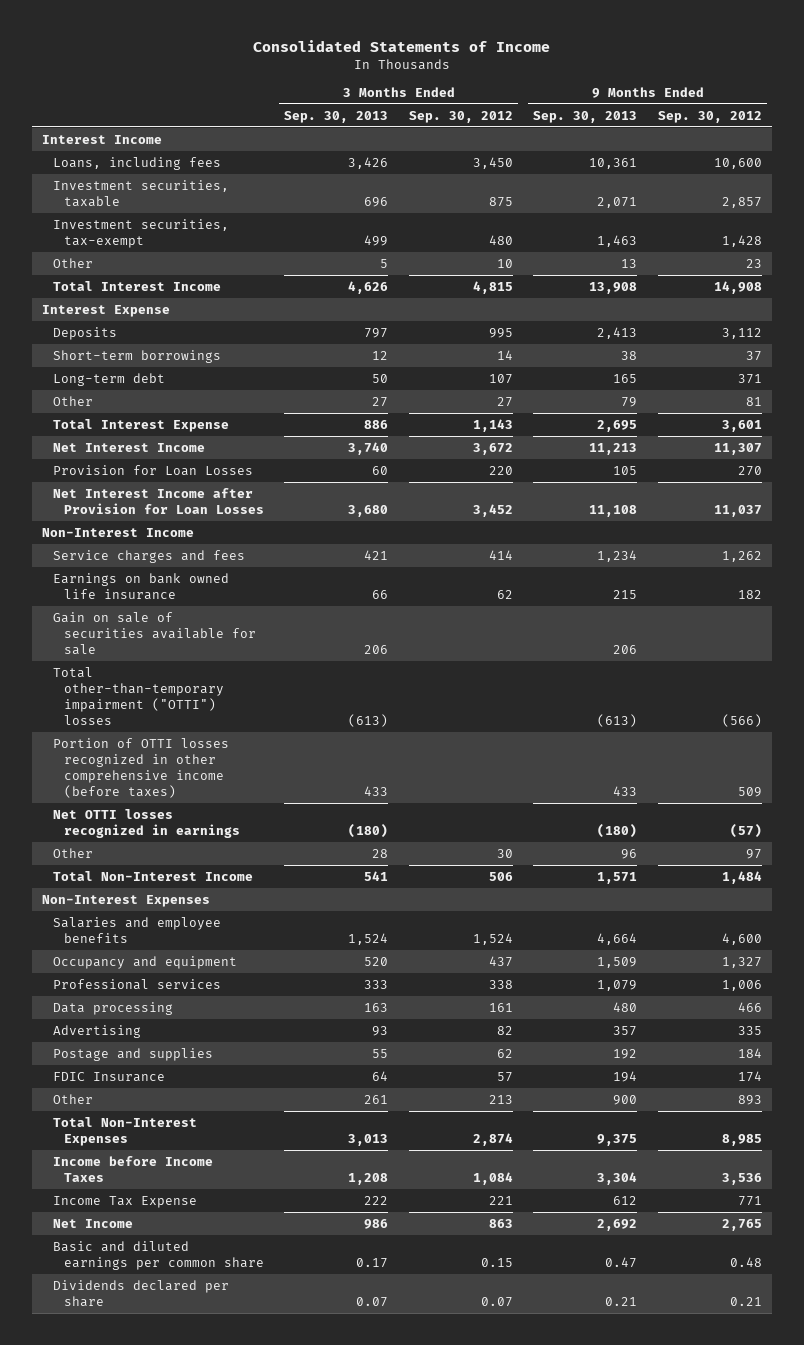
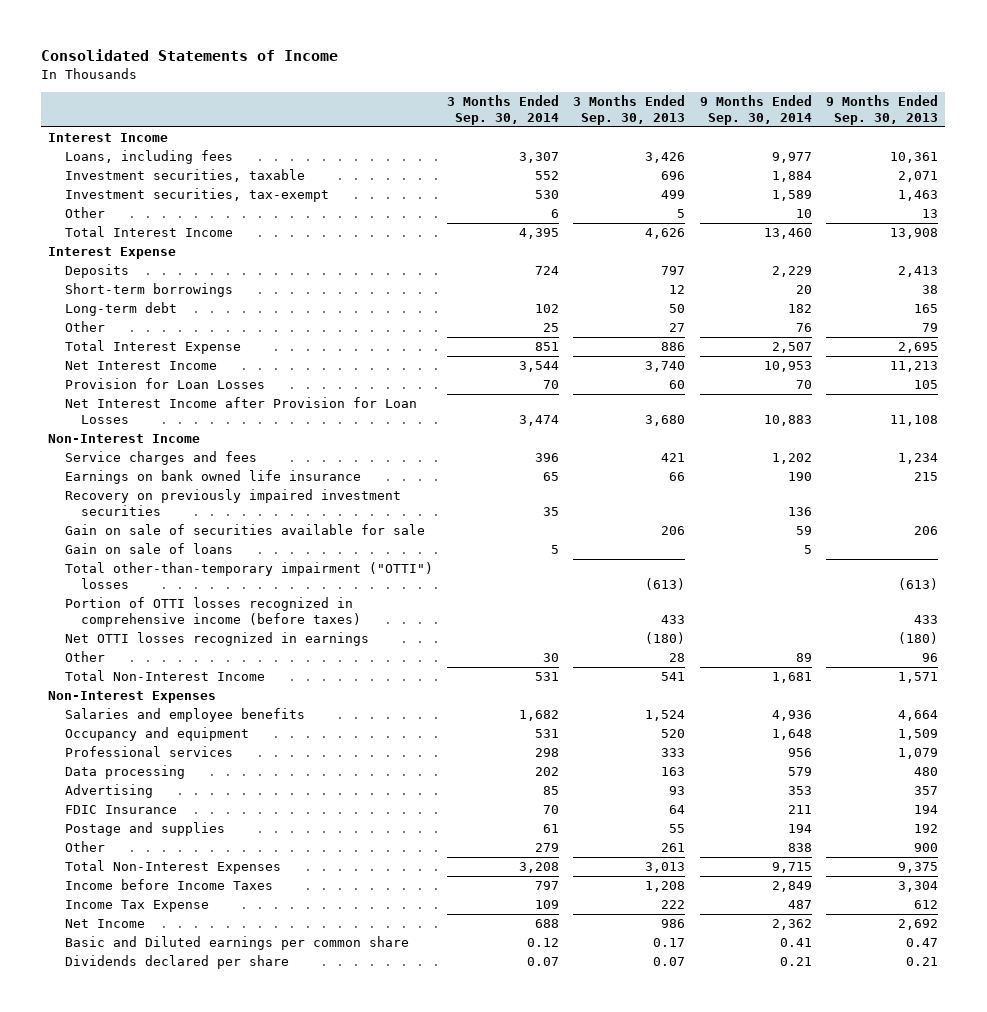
[408,110,513,123] Sep. 30, 2012 -> none
[657,110,762,123] Sep. 30, 2012 -> none
none -> [446,95,559,126] 3 Months Ended Sep. 30, 2014
none -> [699,95,812,126] 9 Months Ended Sep. 30, 2014
none -> [64,489,401,517] Recovery on previously impaired investment securities
none -> [64,543,233,555] Gain on sale of loans
[53,737,230,799] Portion of OTTI losses recognized in other comprehensive income (before taxes) -> [64,597,361,628] Portion of OTTI losses recognized in comprehensive income (before taxes)
[53,1047,214,1061] Postage and supplies -> [64,822,225,837] Postage and supplies
[53,1240,265,1270] Basic and diluted earnings per common share -> [64,936,409,951] Basic and Diluted earnings per common share

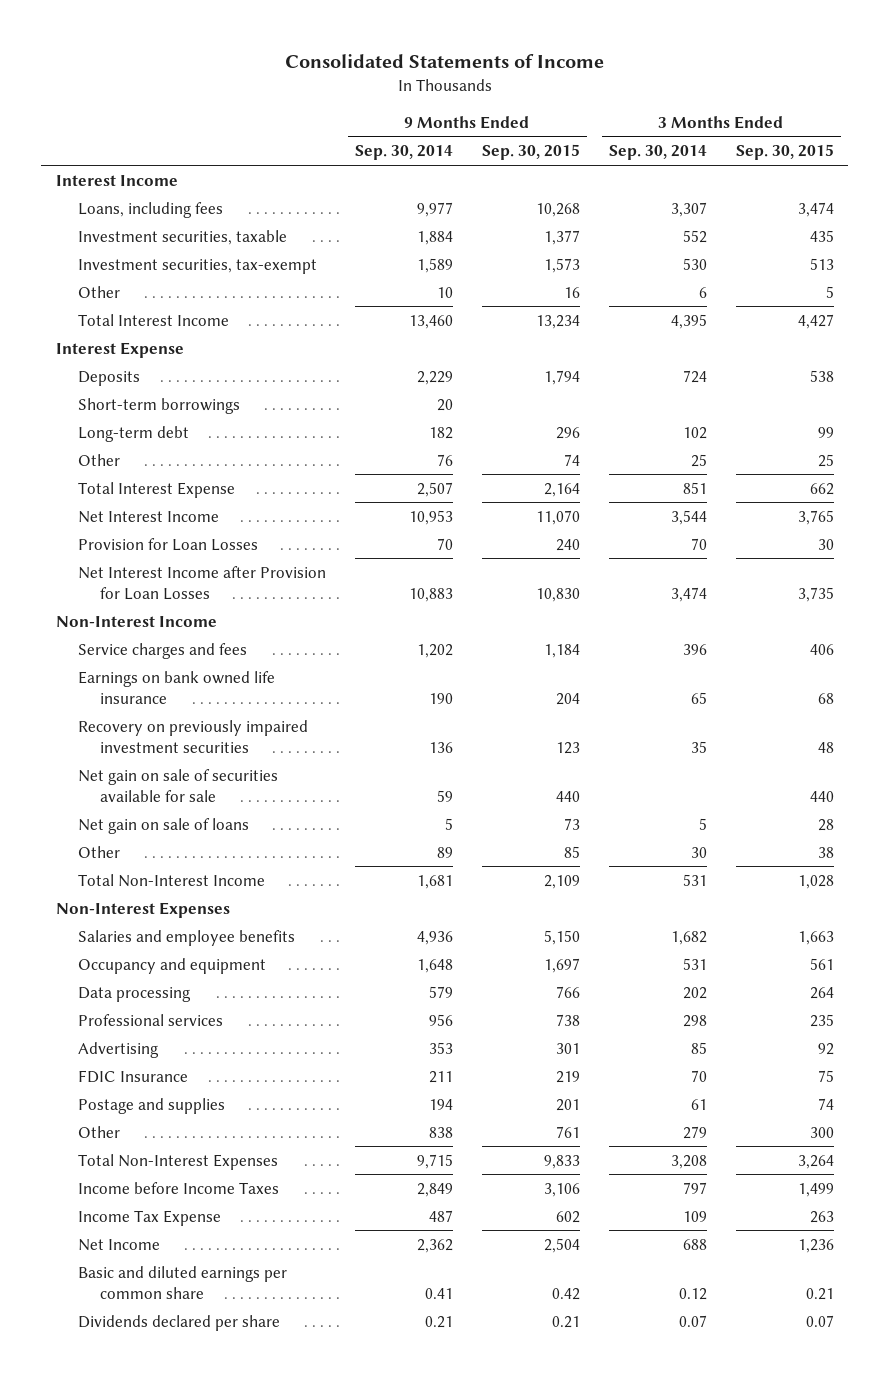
[573,95,686,126] 3 Months Ended Sep. 30, 2013 -> none
[826,95,939,126] 9 Months Ended Sep. 30, 2013 -> none
none -> [481,144,580,161] Sep. 30, 2015
none -> [735,144,834,161] Sep. 30, 2015
[64,562,433,590] Total other-than-temporary impairment ("OTTI") losses -> none
[64,597,361,628] Portion of OTTI losses recognized in comprehensive income (before taxes) -> none
[64,632,369,647] Net OTTI losses recognized in earnings -> none
[64,524,425,536] Gain on sale of securities available for sale -> [77,768,278,802] Net gain on sale of securities available for sale
[64,543,233,555] Gain on sale of loans -> [77,817,249,834] Net gain on sale of loans
[64,746,233,758] Professional services -> [77,1013,223,1026] Professional services
[64,936,409,951] Basic and Diluted earnings per common share -> [77,1265,287,1299] Basic and diluted earnings per common share

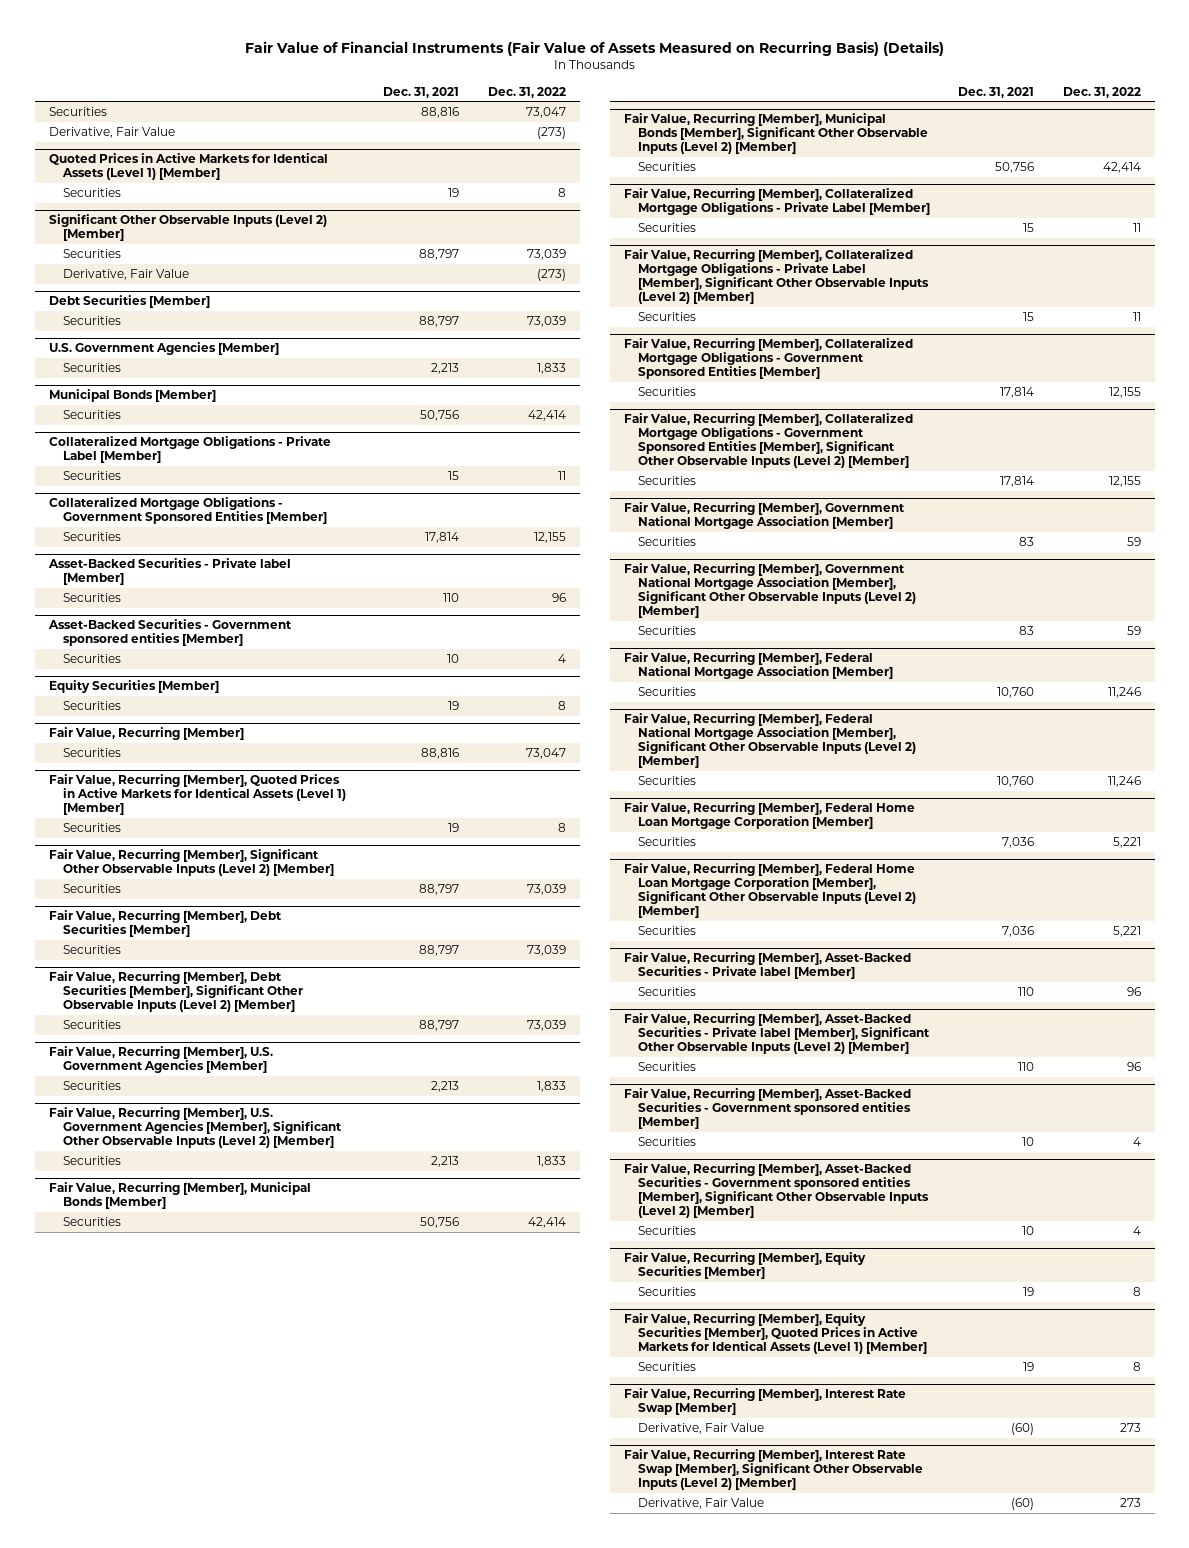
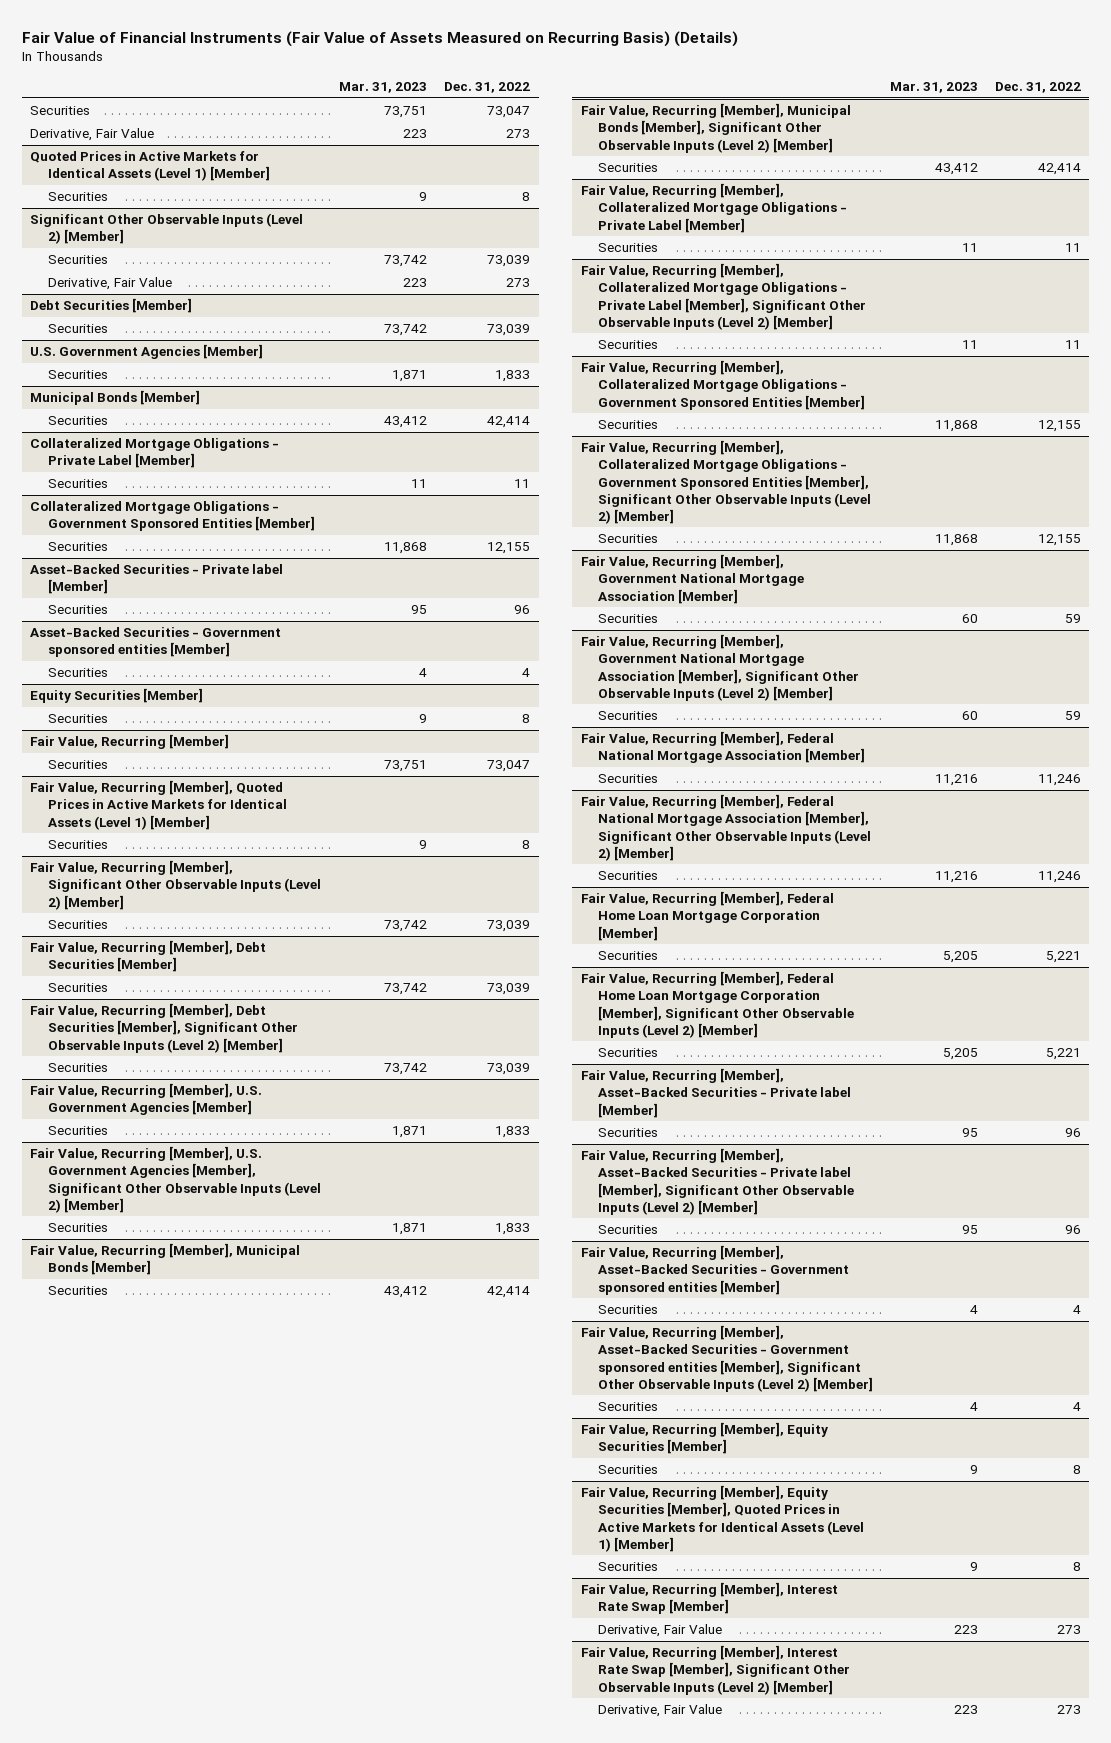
[383,86,460,98] Dec. 31, 2021 -> none
none -> [339,82,428,94] Mar. 31, 2023
[536,127,566,140] (273) -> [506,129,531,139] 273
[536,269,566,282] (273) -> [506,278,531,288] 273

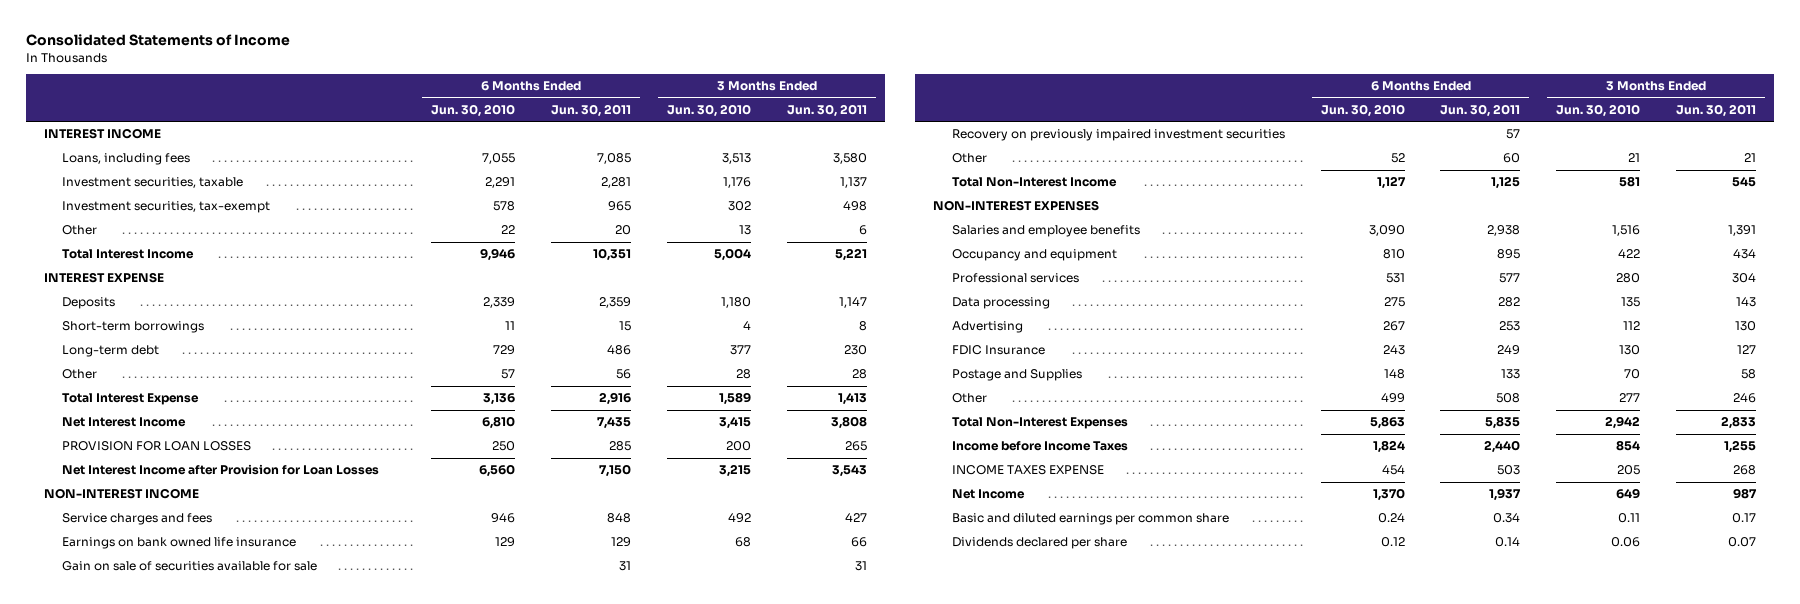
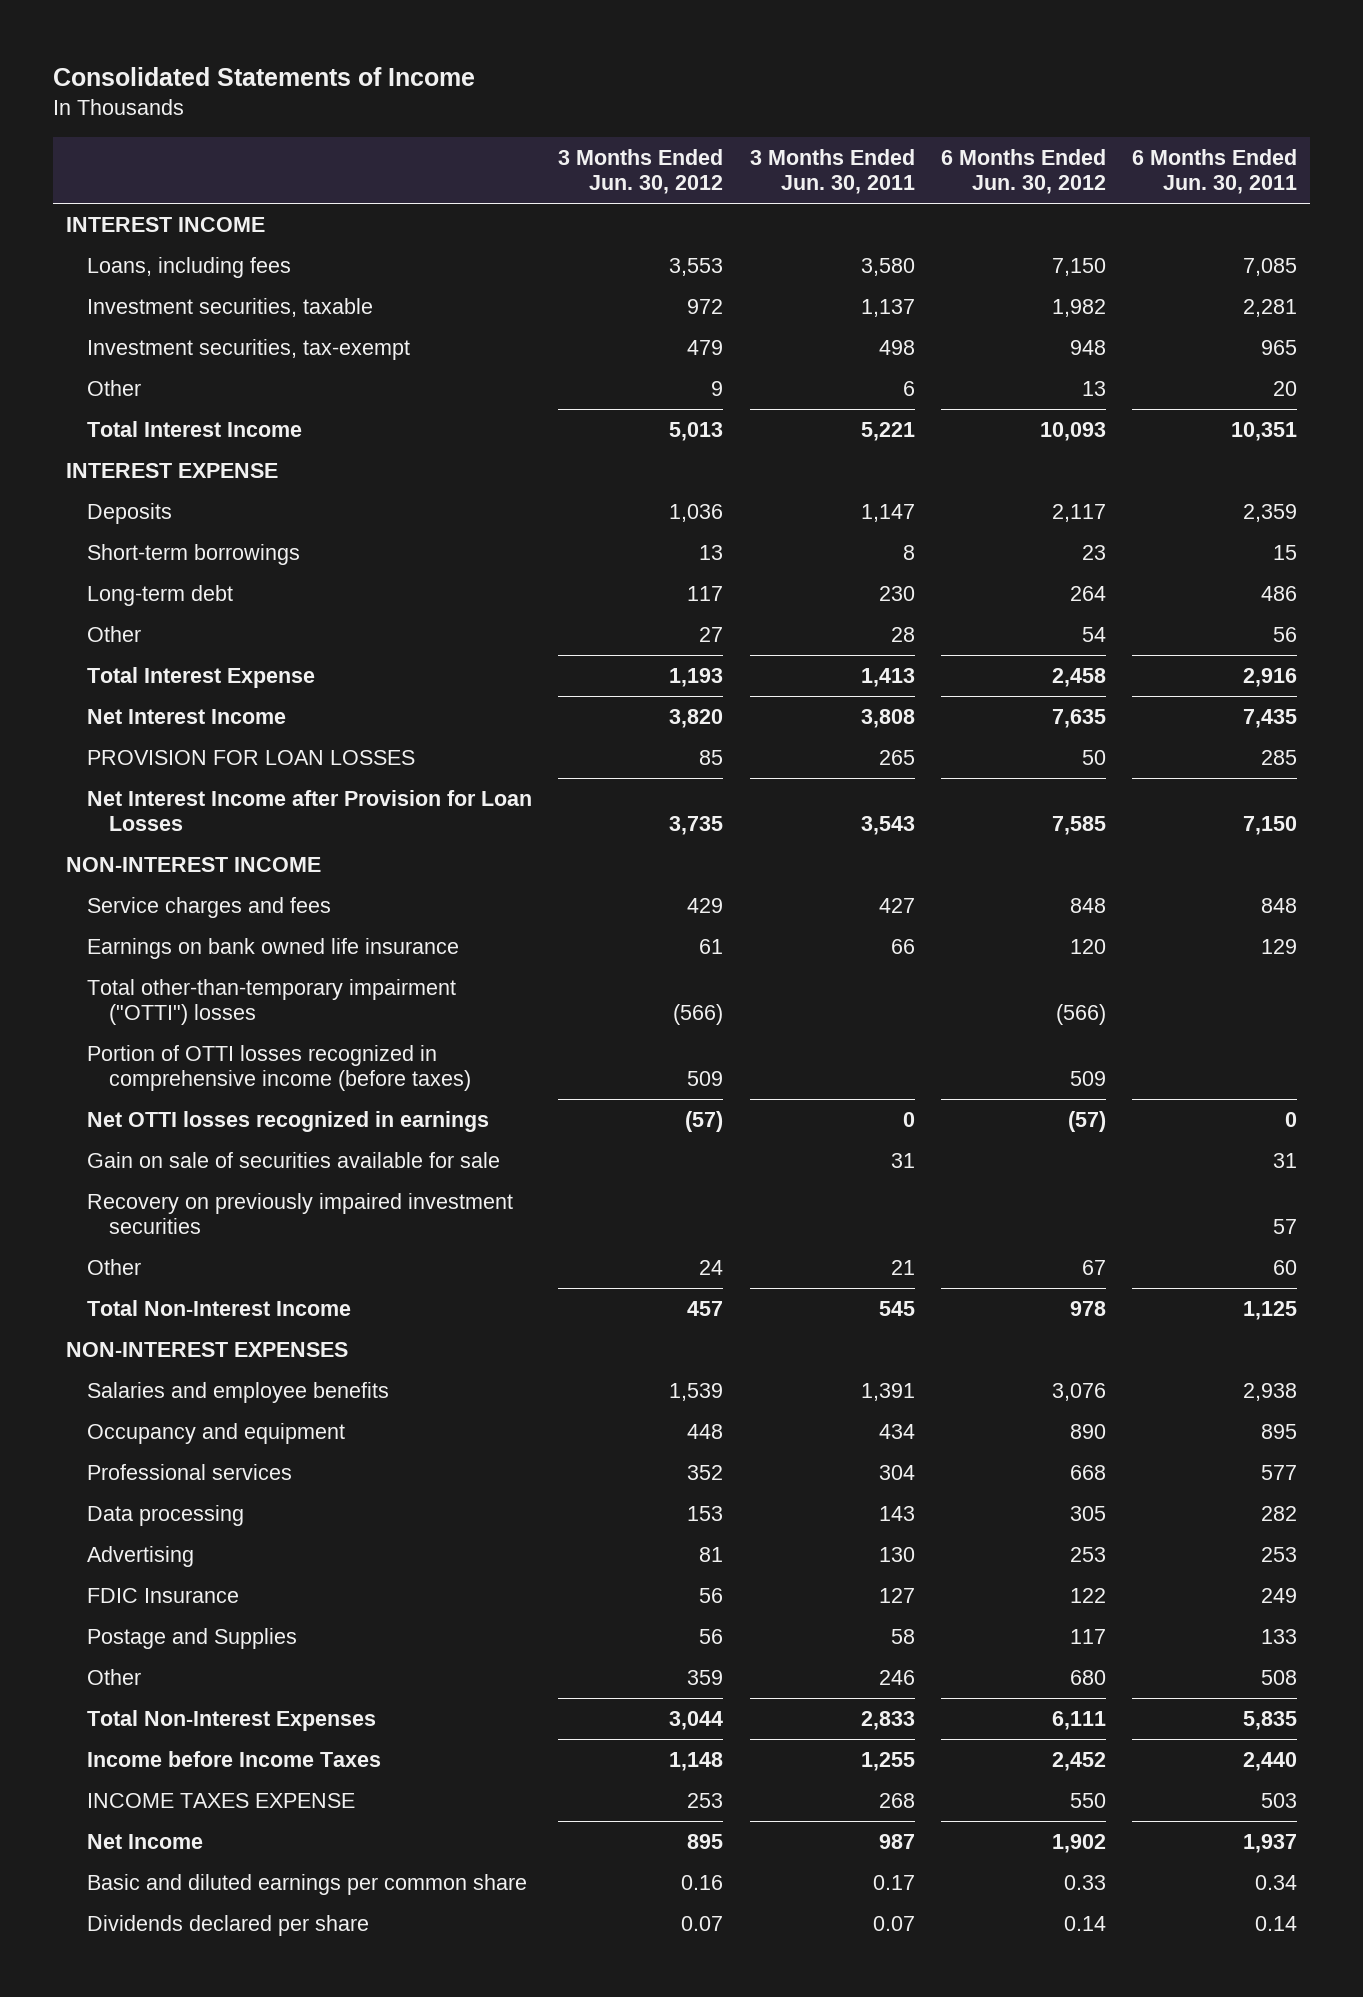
[431,103,516,117] Jun. 30, 2010 -> none
[666,103,751,117] Jun. 30, 2010 -> none
none -> [558,149,724,195] 3 Months Ended Jun. 30, 2012
none -> [940,149,1106,195] 6 Months Ended Jun. 30, 2012
none -> [87,979,457,1026] Total other-than-temporary impairment ("OTTI") losses
none -> [87,1045,471,1092] Portion of OTTI losses recognized in comprehensive income (before taxes)
none -> [87,1111,490,1133] Net OTTI losses recognized in earnings

